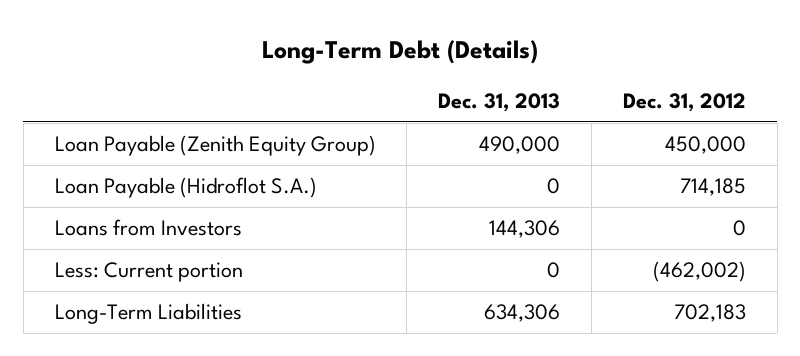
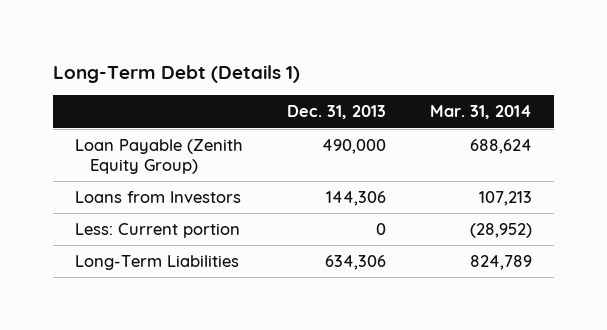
[262,39,539,64] Long-Term Debt (Details) -> [53,64,301,83] Long-Term Debt (Details 1)
[622,93,746,113] Dec. 31, 2012 -> none
none -> [429,105,532,120] Mar. 31, 2014
[54,177,317,199] Loan Payable (Hidroflot S.A.) -> none

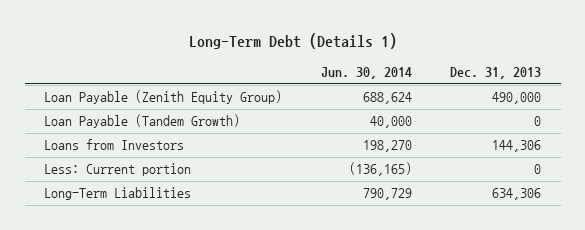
[429,105,532,120] Mar. 31, 2014 -> none
none -> [320,66,412,79] Jun. 30, 2014
none -> [44,114,241,129] Loan Payable (Tandem Growth)

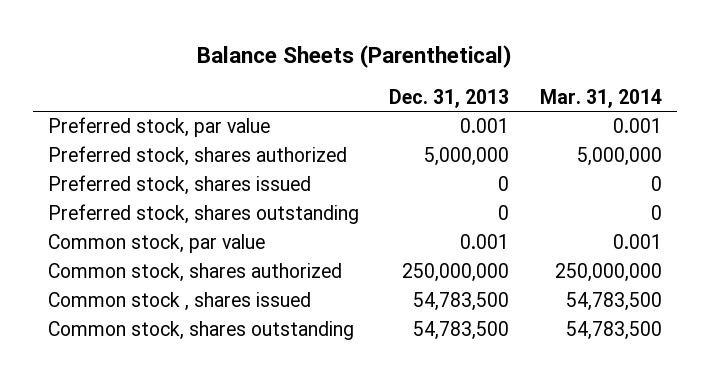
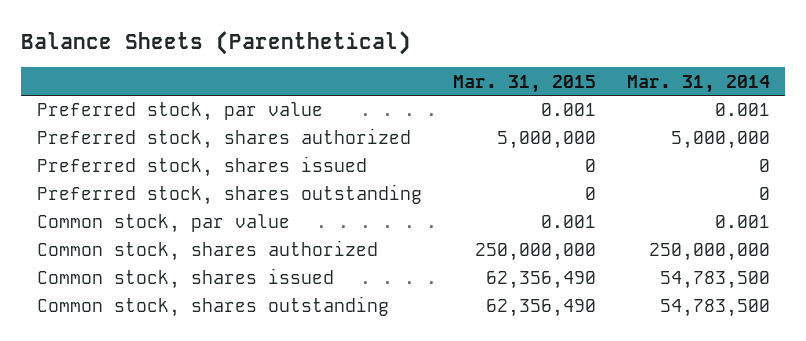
[389,88,510,108] Dec. 31, 2013 -> none
none -> [452,74,596,93] Mar. 31, 2015
[48,292,312,312] Common stock , shares issued -> [36,268,334,290] Common stock, shares issued

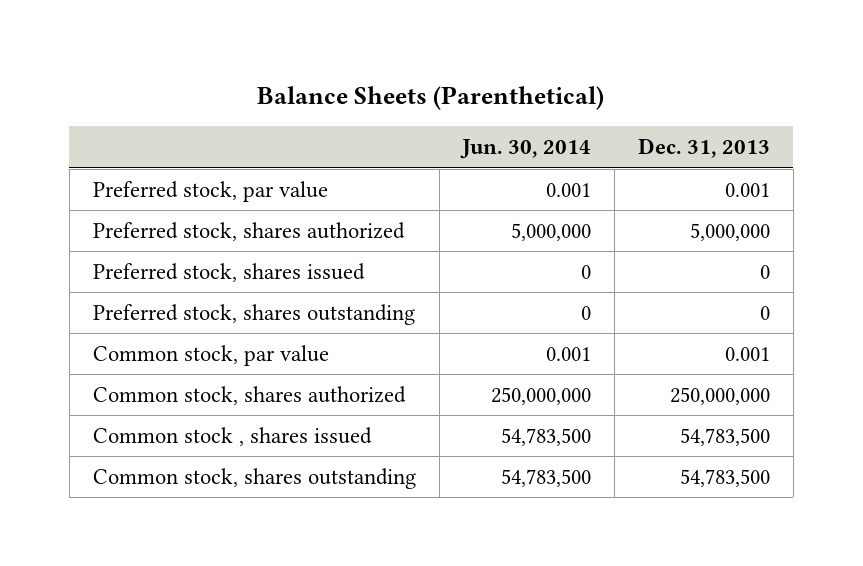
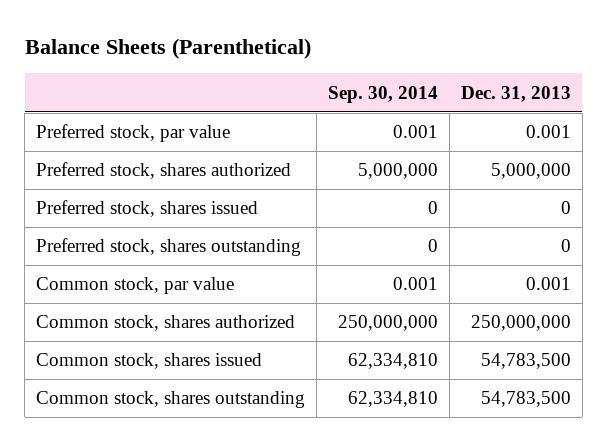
[460,139,592,160] Jun. 30, 2014 -> none
none -> [327,85,438,103] Sep. 30, 2014
[92,426,372,446] Common stock , shares issued -> [35,353,262,370] Common stock, shares issued

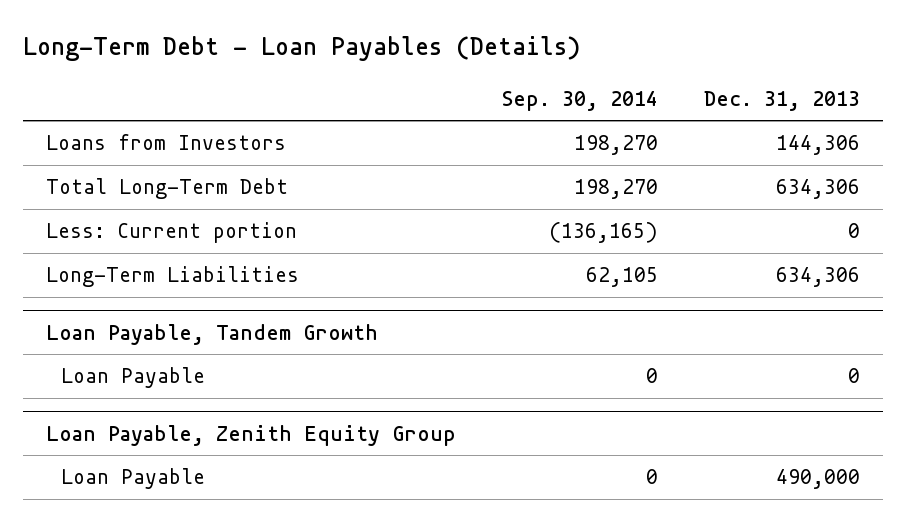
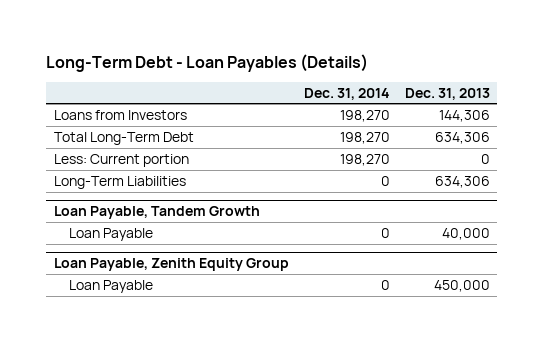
[501,90,658,111] Sep. 30, 2014 -> none
none -> [303,87,390,100] Dec. 31, 2014
[848,368,861,384] 0 -> [441,227,490,240] 40,000
[776,469,861,490] 490,000 -> [433,279,490,292] 450,000

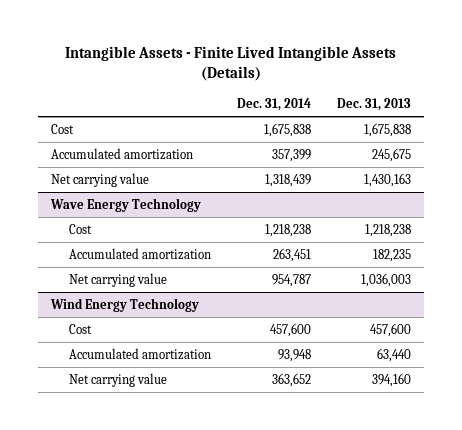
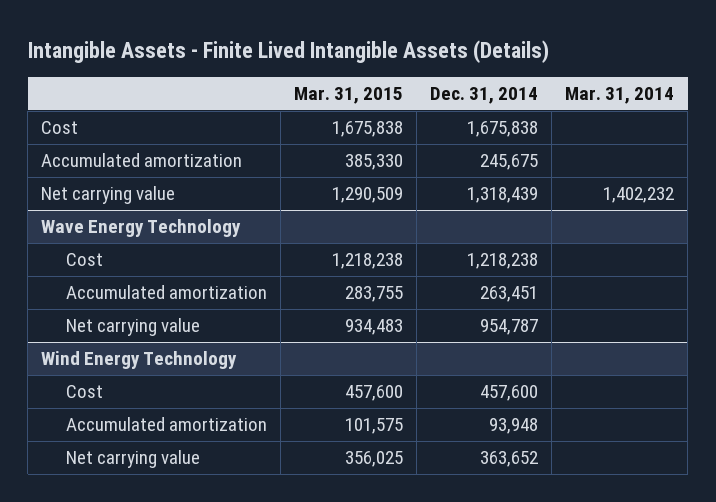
[337,97,412,111] Dec. 31, 2013 -> none
none -> [294,86,404,104] Mar. 31, 2015
none -> [565,86,675,104] Mar. 31, 2014
[272,149,312,163] 357,399 -> [480,154,539,171] 245,675

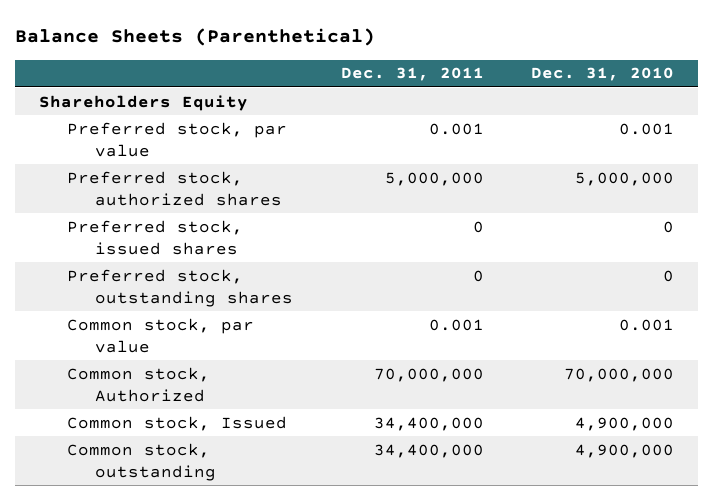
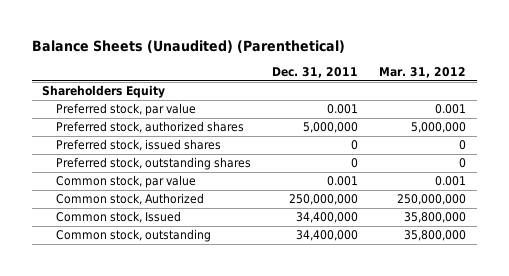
[15,28,376,47] Balance Sheets (Parenthetical) -> [31,39,345,53] Balance Sheets (Unaudited) (Parenthetical)
[531,67,675,82] Dec. 31, 2010 -> none
none -> [379,67,467,79] Mar. 31, 2012
[373,367,484,382] 70,000,000 -> [289,194,359,206] 250,000,000

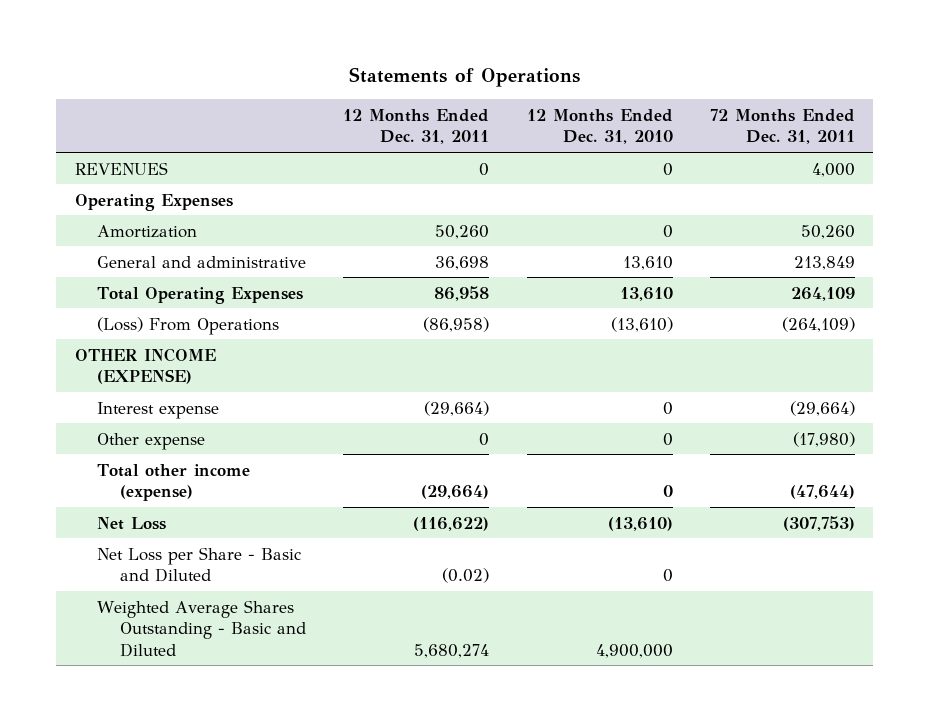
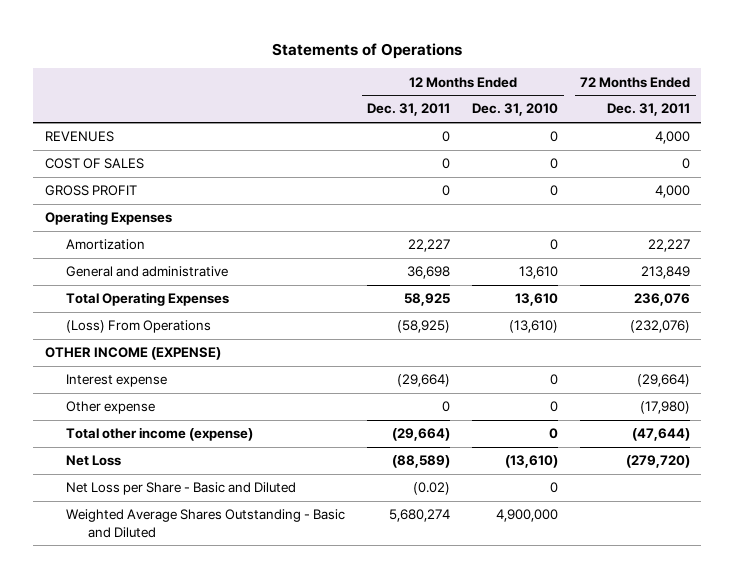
none -> [44,158,144,170] COST OF SALES
none -> [44,185,137,197] GROSS PROFIT
[435,224,490,239] 50,260 -> [408,239,451,253] 22,227
[800,224,855,239] 50,260 -> [648,239,691,253] 22,227
[434,285,490,301] 86,958 -> [404,293,451,307] 58,925
[790,286,855,301] 264,109 -> [634,293,691,307] 236,076
[423,316,490,332] (86,958) -> [397,320,451,334] (58,925)
[781,316,855,332] (264,109) -> [630,320,691,334] (232,076)
[413,516,490,531] (116,622) -> [392,455,451,469] (88,589)
[782,515,855,531] (307,753) -> [626,455,691,469] (279,720)

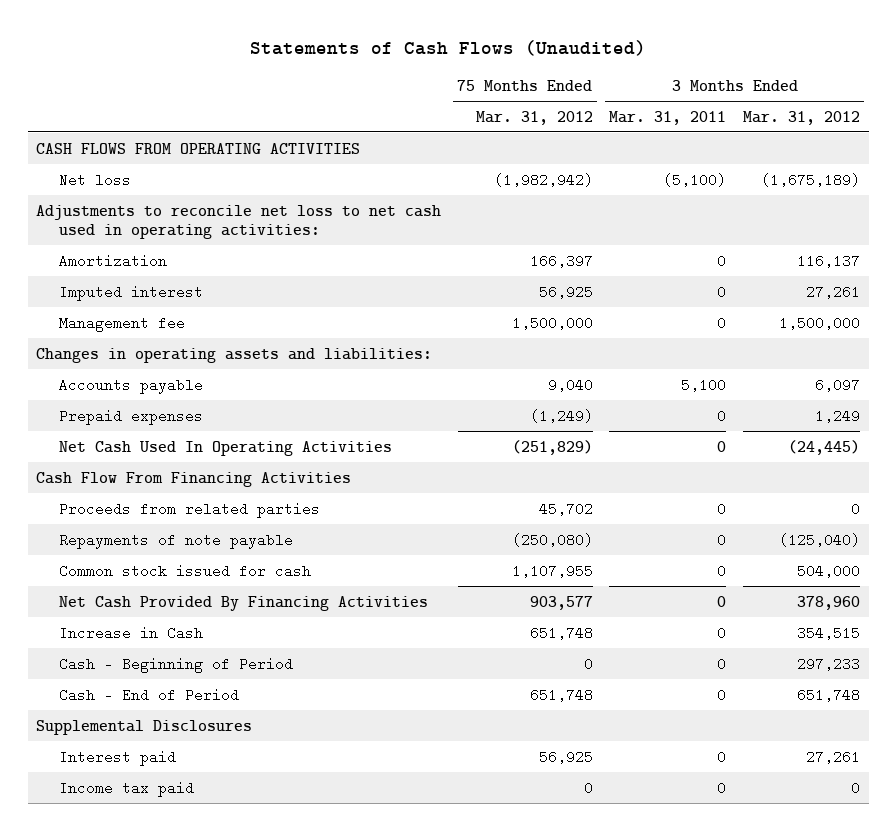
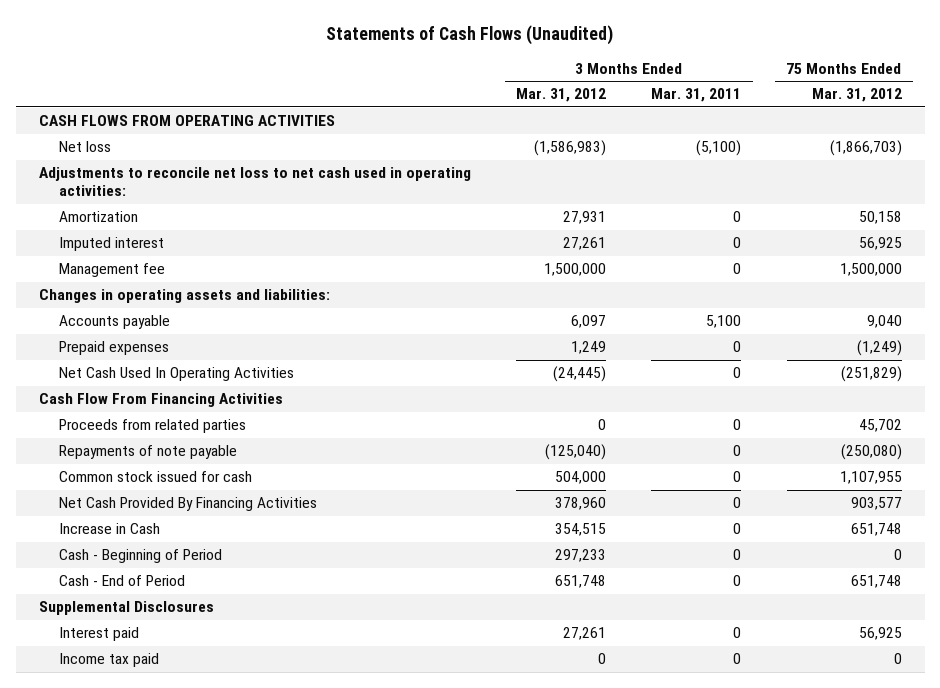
[493,172,593,187] (1,982,942) -> [829,140,902,157] (1,866,703)
[761,172,861,187] (1,675,189) -> [534,140,607,157] (1,586,983)
[529,253,593,268] 166,397 -> [858,211,902,225] 50,158
[797,253,861,268] 116,137 -> [563,211,607,225] 27,931

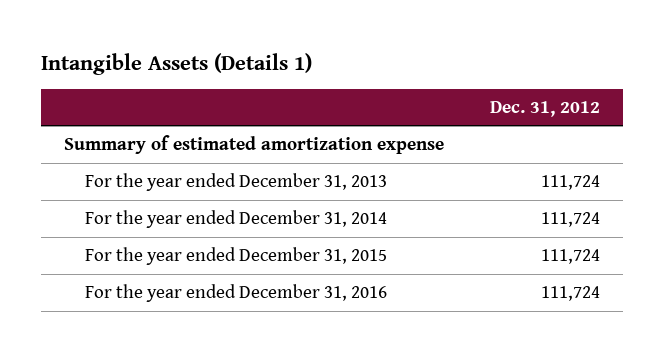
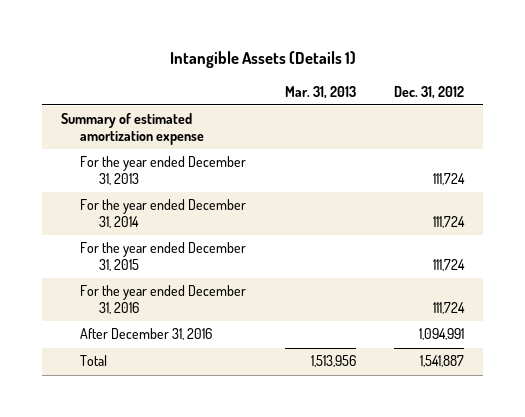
none -> [284,85,356,99] Mar. 31, 2013
none -> [80,328,213,341] After December 31, 2016
none -> [80,355,108,367] Total

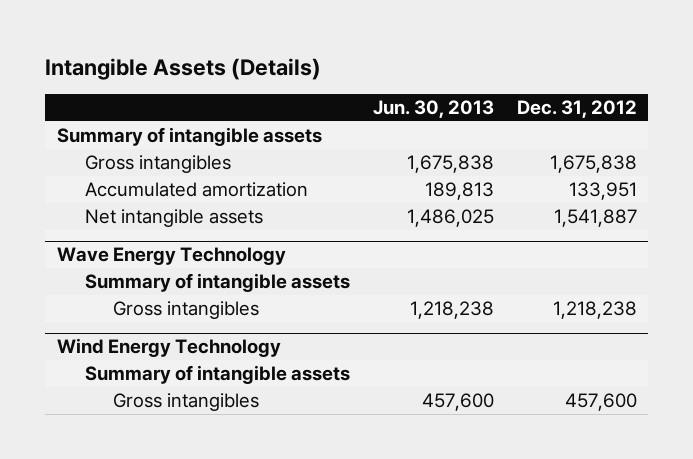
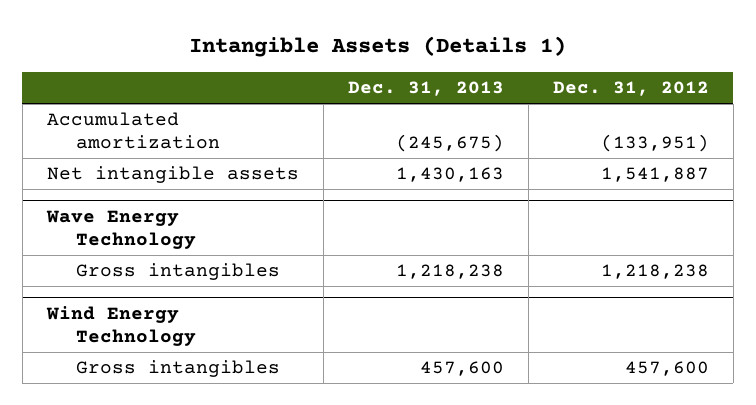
[45,57,322,80] Intangible Assets (Details) -> [188,36,566,58] Intangible Assets (Details 1)
[372,100,494,119] Jun. 30, 2013 -> none
none -> [347,81,504,97] Dec. 31, 2013
[56,127,322,147] Summary of intangible assets -> none
[84,155,231,174] Gross intangibles -> none
[568,182,637,201] 133,951 -> [600,134,709,153] (133,951)
[84,273,350,293] Summary of intangible assets -> none
[84,365,350,385] Summary of intangible assets -> none

